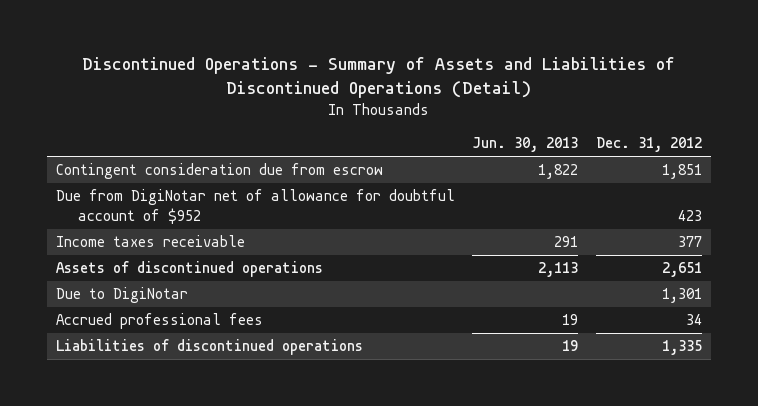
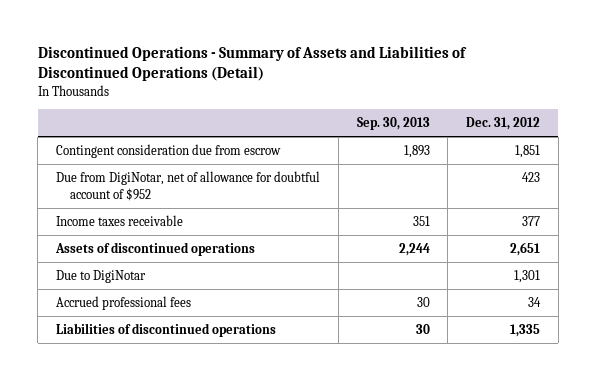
[472,137,579,153] Jun. 30, 2013 -> none
none -> [356,117,430,131] Sep. 30, 2013
[55,189,455,225] Due from DigiNotar net of allowance for doubtful account of $952 -> [56,171,321,201] Due from DigiNotar, net of allowance for doubtful account of $952

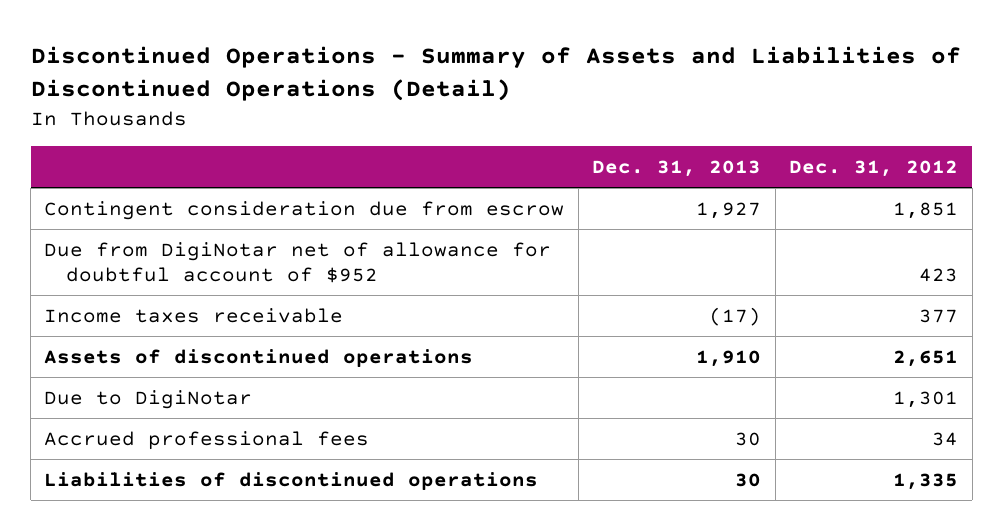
[356,117,430,131] Sep. 30, 2013 -> none
none -> [592,160,762,178] Dec. 31, 2013
[56,171,321,201] Due from DigiNotar, net of allowance for doubtful account of $952 -> [44,241,552,284] Due from DigiNotar net of allowance for doubtful account of $952

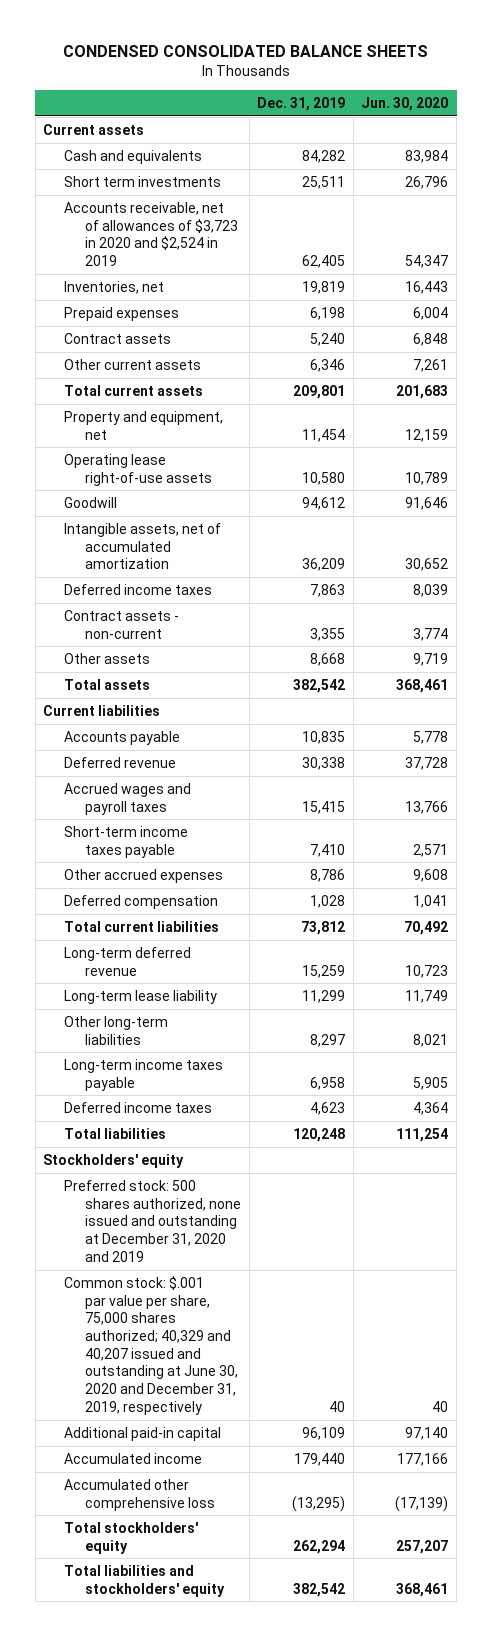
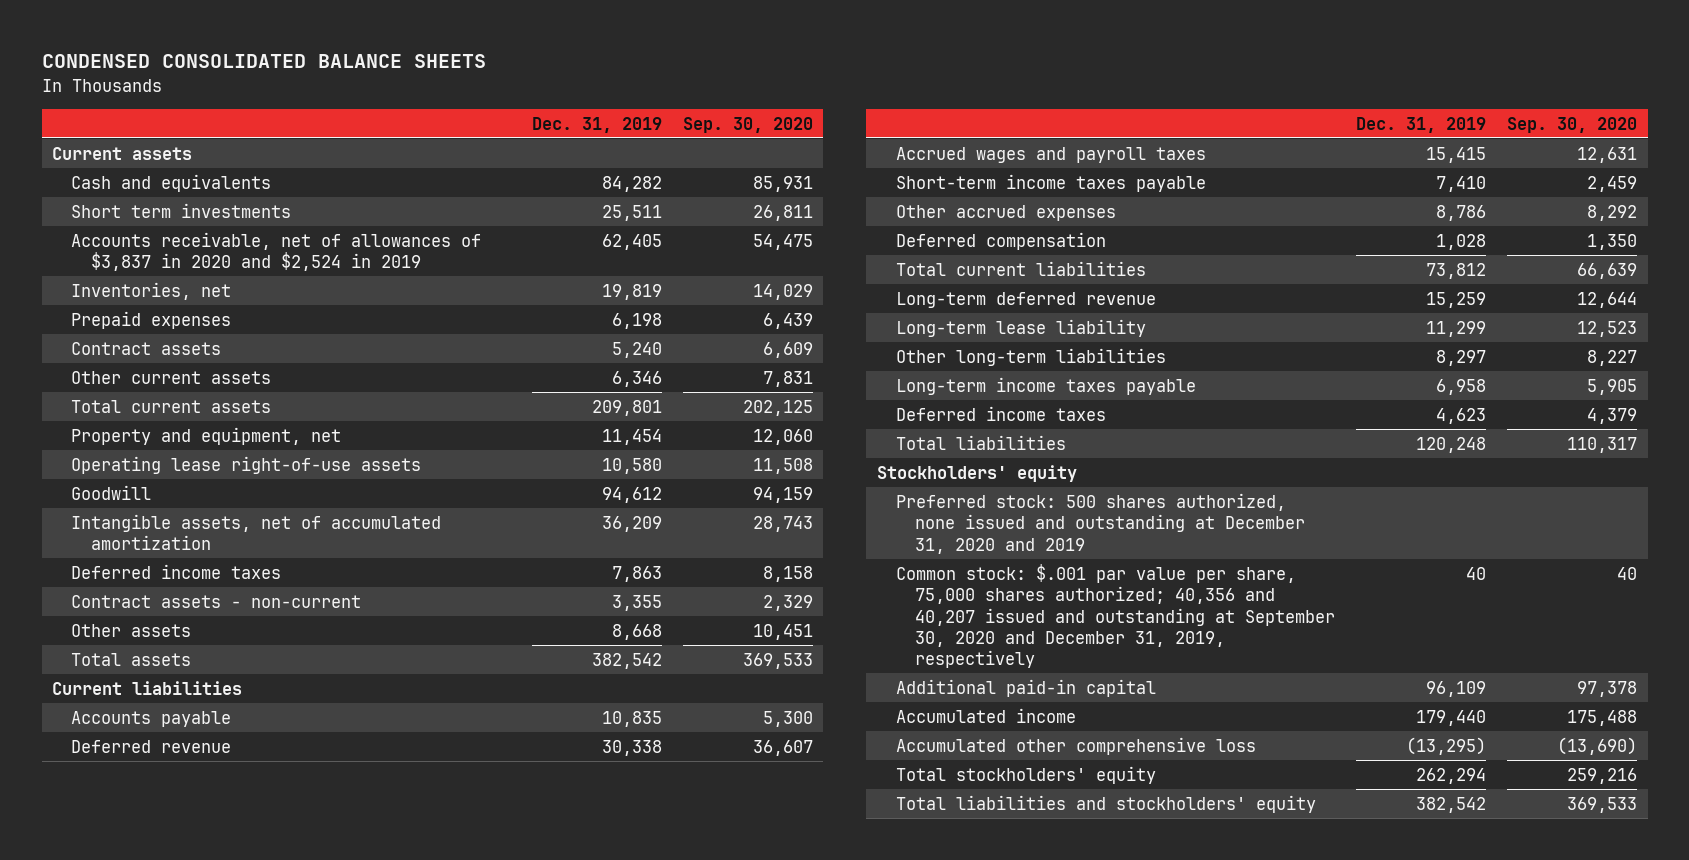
[361,96,449,111] Jun. 30, 2020 -> none
none -> [682,116,813,133] Sep. 30, 2020
[64,201,238,266] Accounts receivable, net of allowances of $3,723 in 2020 and $2,524 in 2019 -> [71,231,482,272] Accounts receivable, net of allowances of $3,837 in 2020 and $2,524 in 2019
[64,1275,238,1415] Common stock: $.001 par value per share, 75,000 shares authorized; 40,329 and 40,207 issued and outstanding at June 30, 2020 and December 31, 2019, respectively -> [895,563,1336,669] Common stock: $.001 par value per share, 75,000 shares authorized; 40,356 and 40,207 issued and outstanding at September 30, 2020 and December 31, 2019, respectively

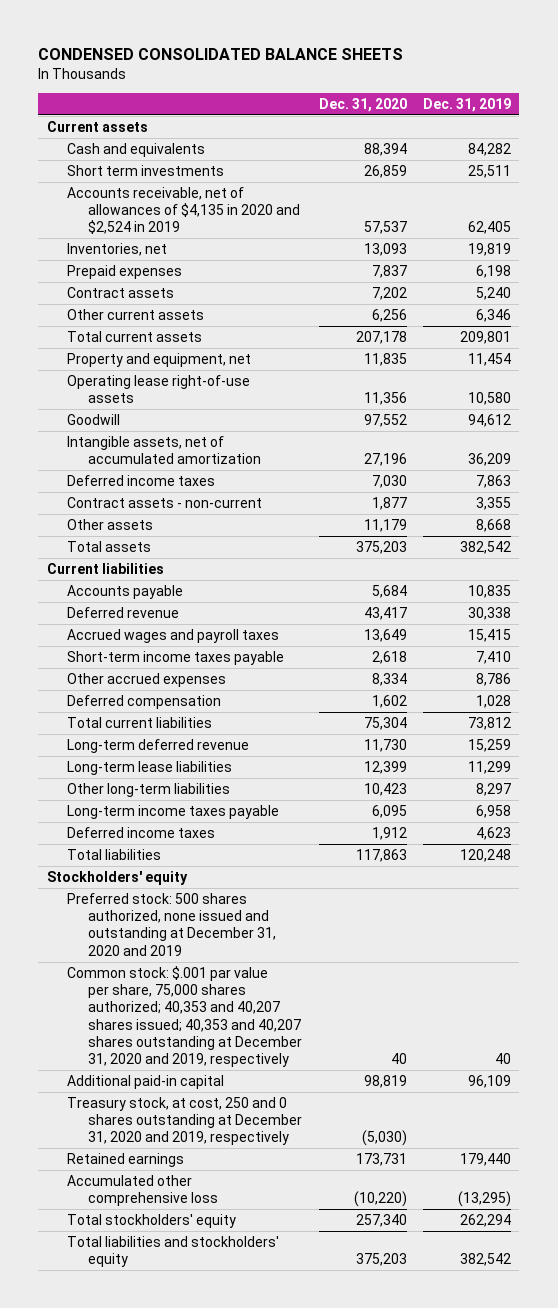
[682,116,813,133] Sep. 30, 2020 -> none
none -> [318,97,407,112] Dec. 31, 2020
[71,231,482,272] Accounts receivable, net of allowances of $3,837 in 2020 and $2,524 in 2019 -> [67,186,301,235] Accounts receivable, net of allowances of $4,135 in 2020 and $2,524 in 2019
[895,318,1146,337] Long-term lease liability -> [67,760,233,775] Long-term lease liabilities
[895,563,1336,669] Common stock: $.001 par value per share, 75,000 shares authorized; 40,356 and 40,207 issued and outstanding at September 30, 2020 and December 31, 2019, respectively -> [67,965,303,1068] Common stock: $.001 par value per share, 75,000 shares authorized; 40,353 and 40,207 shares issued; 40,353 and 40,207 shares outstanding at December 31, 2020 and 2019, respectively
none -> [67,1096,303,1146] Treasury stock, at cost, 250 and 0 shares outstanding at December 31, 2020 and 2019, respectively
[895,707,1076,723] Accumulated income -> [67,1152,185,1167] Retained earnings

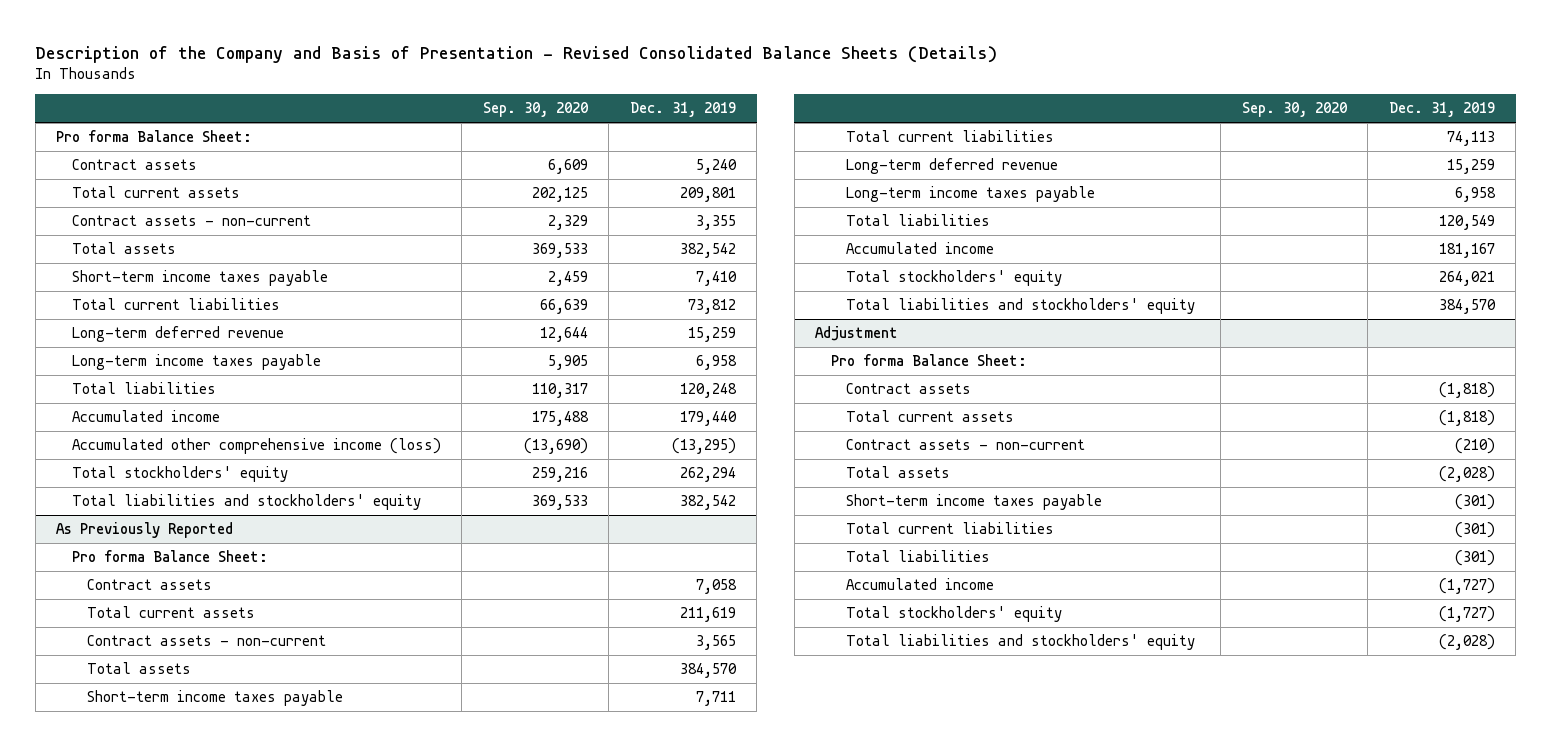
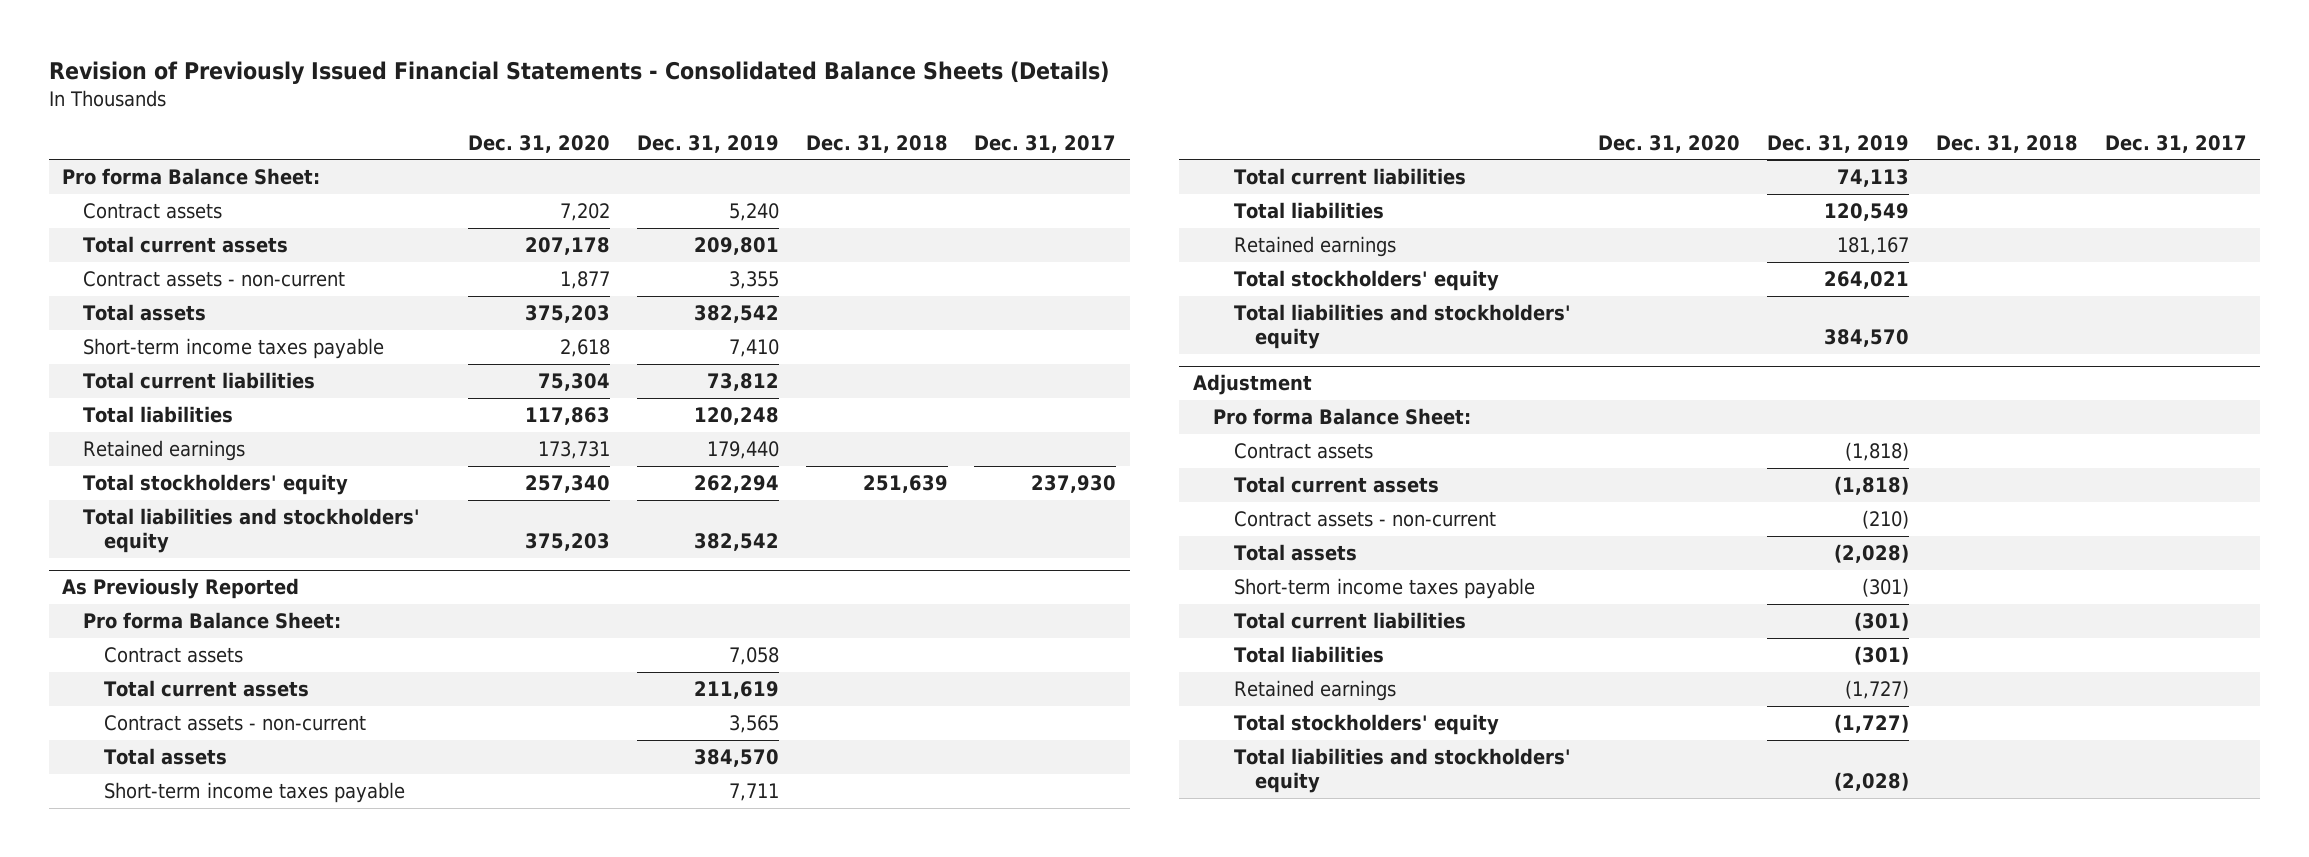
[35,45,998,63] Description of the Company and Basis of Presentation - Revised Consolidated Balance Sheets (Details) -> [48,61,1109,85] Revision of Previously Issued Financial Statements - Consolidated Balance Sheets (Details)
[482,102,588,118] Sep. 30, 2020 -> none
none -> [467,134,610,153] Dec. 31, 2020
none -> [805,134,948,153] Dec. 31, 2018
none -> [974,134,1117,153] Dec. 31, 2017
[71,326,284,343] Long-term deferred revenue -> none
[71,354,321,371] Long-term income taxes payable -> none
[71,438,441,455] Accumulated other comprehensive income (loss) -> none
[71,410,220,423] Accumulated income -> [83,439,246,461] Retained earnings
[846,158,1059,175] Long-term deferred revenue -> none
[846,186,1096,203] Long-term income taxes payable -> none
[846,242,995,255] Accumulated income -> [1234,235,1397,257] Retained earnings
[846,578,995,591] Accumulated income -> [1234,679,1397,701] Retained earnings

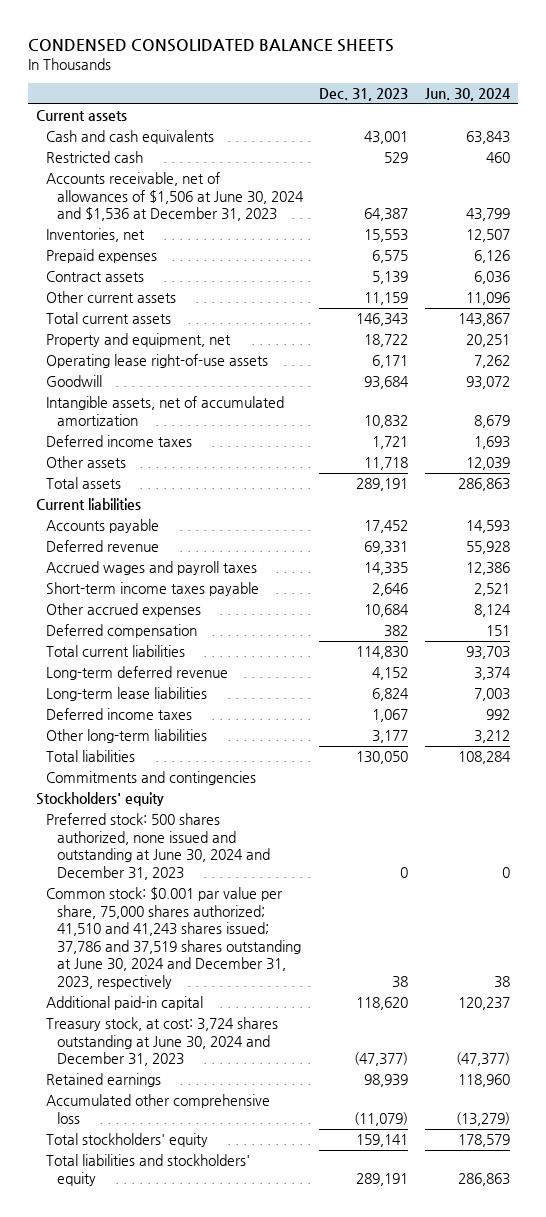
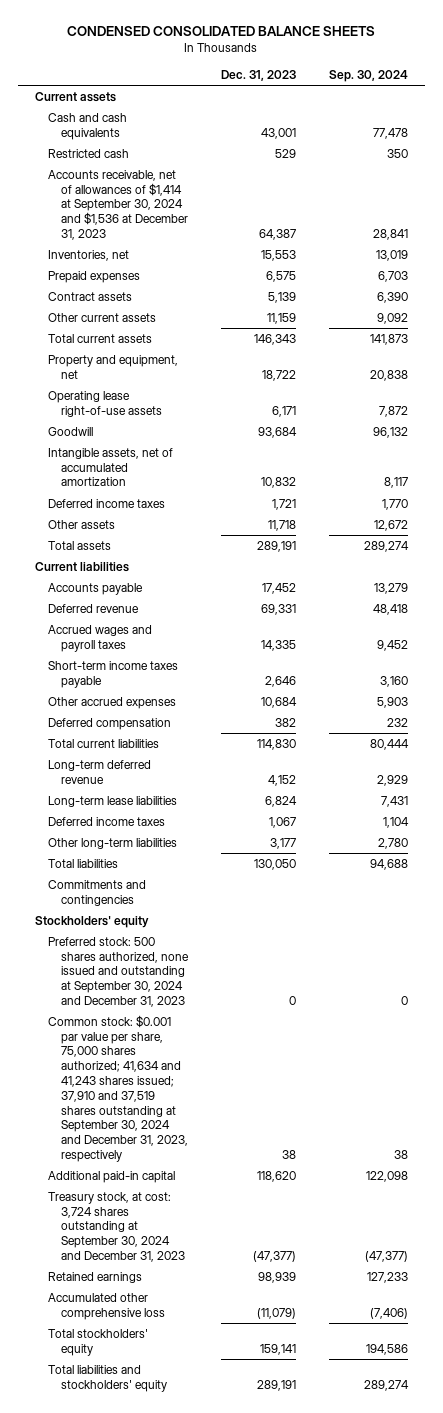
[424,88,511,102] Jun. 30, 2024 -> none
none -> [329,70,409,83] Sep. 30, 2024
[46,172,304,222] Accounts receivable, net of allowances of $1,506 at June 30, 2024 and $1,536 at December 31, 2023 -> [47,169,188,240] Accounts receivable, net of allowances of $1,414 at September 30, 2024 and $1,536 at December 31, 2023
[46,813,270,880] Preferred stock: 500 shares authorized, none issued and outstanding at June 30, 2024 and December 31, 2023 -> [47,936,189,1007] Preferred stock: 500 shares authorized, none issued and outstanding at September 30, 2024 and December 31, 2023
[46,887,301,989] Common stock: $0.001 par value per share, 75,000 shares authorized; 41,510 and 41,243 shares issued; 37,786 and 37,519 shares outstanding at June 30, 2024 and December 31, 2023, respectively -> [47,1014,188,1162] Common stock: $0.001 par value per share, 75,000 shares authorized; 41,634 and 41,243 shares issued; 37,910 and 37,519 shares outstanding at September 30, 2024 and December 31, 2023, respectively
[46,1017,279,1067] Treasury stock, at cost: 3,724 shares outstanding at June 30, 2024 and December 31, 2023 -> [47,1191,185,1262] Treasury stock, at cost: 3,724 shares outstanding at September 30, 2024 and December 31, 2023

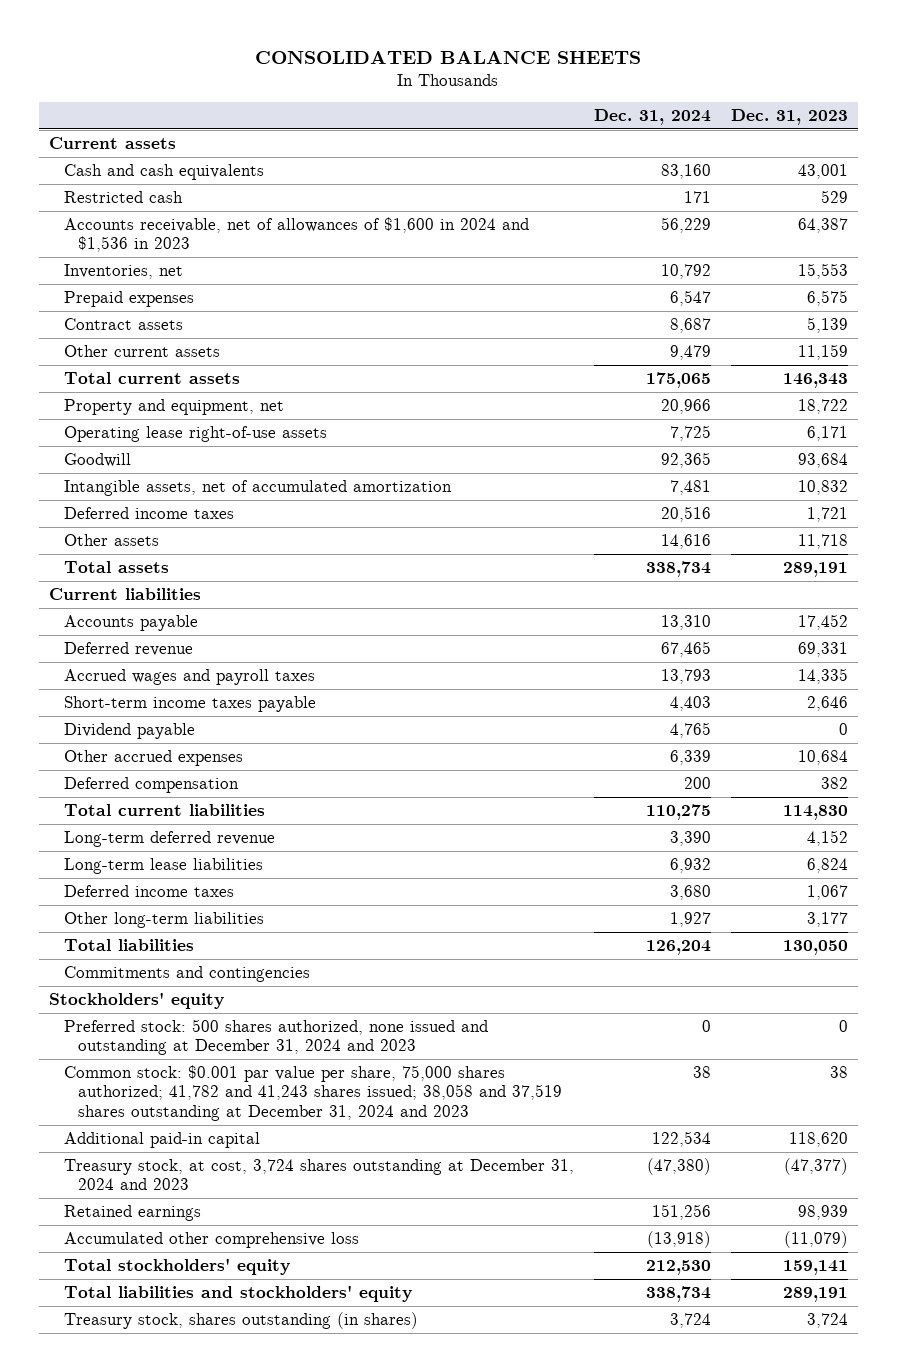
[67,26,376,37] CONDENSED CONSOLIDATED BALANCE SHEETS -> [255,51,642,65] CONSOLIDATED BALANCE SHEETS
[329,70,409,83] Sep. 30, 2024 -> none
none -> [593,109,711,126] Dec. 31, 2024
[47,169,188,240] Accounts receivable, net of allowances of $1,414 at September 30, 2024 and $1,536 at December 31, 2023 -> [63,216,529,253] Accounts receivable, net of allowances of $1,600 in 2024 and $1,536 in 2023
none -> [63,722,195,739] Dividend payable
[47,936,189,1007] Preferred stock: 500 shares authorized, none issued and outstanding at September 30, 2024 and December 31, 2023 -> [63,1018,488,1056] Preferred stock: 500 shares authorized, none issued and outstanding at December 31, 2024 and 2023
[47,1014,188,1162] Common stock: $0.001 par value per share, 75,000 shares authorized; 41,634 and 41,243 shares issued; 37,910 and 37,519 shares outstanding at September 30, 2024 and December 31, 2023, respectively -> [63,1064,563,1122] Common stock: $0.001 par value per share, 75,000 shares authorized; 41,782 and 41,243 shares issued; 38,058 and 37,519 shares outstanding at December 31, 2024 and 2023
[47,1191,185,1262] Treasury stock, at cost: 3,724 shares outstanding at September 30, 2024 and December 31, 2023 -> [63,1158,574,1191] Treasury stock, at cost, 3,724 shares outstanding at December 31, 2024 and 2023
none -> [63,1311,418,1329] Treasury stock, shares outstanding (in shares)

